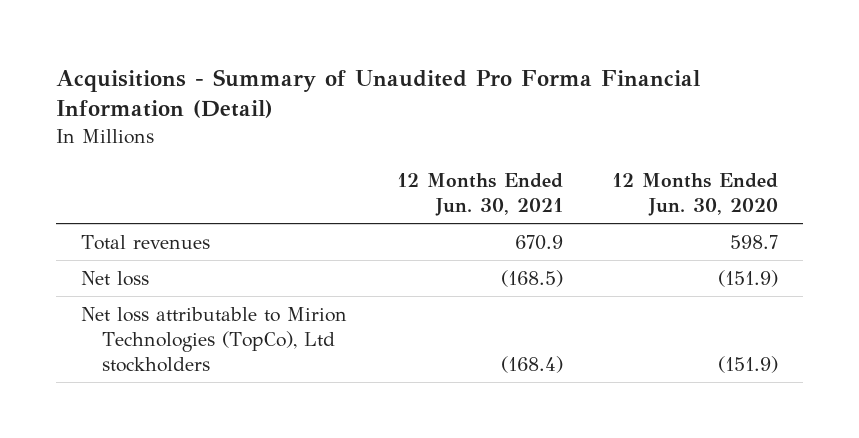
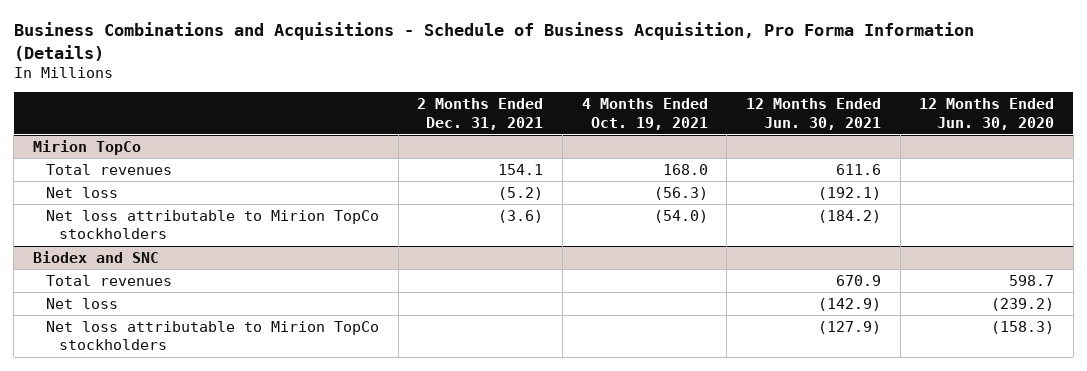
[56,69,701,119] Acquisitions - Summary of Unaudited Pro Forma Financial Information (Detail) -> [13,22,974,61] Business Combinations and Acquisitions - Schedule of Business Acquisition, Pro Forma Information (Details)
none -> [417,98,544,130] 2 Months Ended Dec. 31, 2021
none -> [581,98,708,130] 4 Months Ended Oct. 19, 2021
none -> [33,139,142,155] Mirion TopCo
none -> [46,163,173,175] Total revenues
none -> [46,186,119,198] Net loss
none -> [46,209,380,240] Net loss attributable to Mirion TopCo stockholders
none -> [33,250,160,263] Biodex and SNC
[500,269,563,287] (168.5) -> [817,297,881,311] (142.9)
[718,269,779,287] (151.9) -> [991,297,1055,311] (239.2)
[80,306,347,372] Net loss attributable to Mirion Technologies (TopCo), Ltd stockholders -> [46,320,380,351] Net loss attributable to Mirion TopCo stockholders
[500,355,563,373] (168.4) -> [817,320,881,334] (127.9)
[718,355,779,373] (151.9) -> [991,320,1055,334] (158.3)

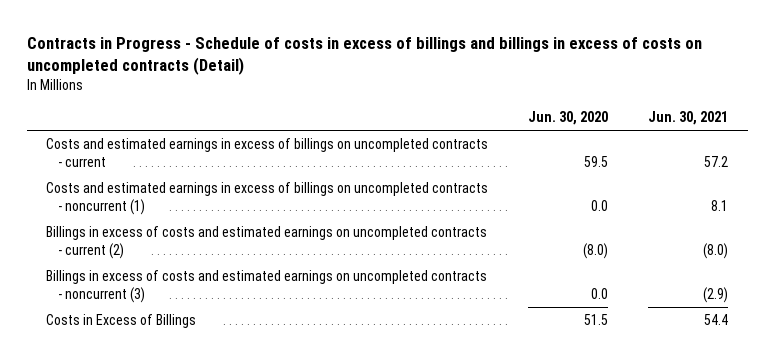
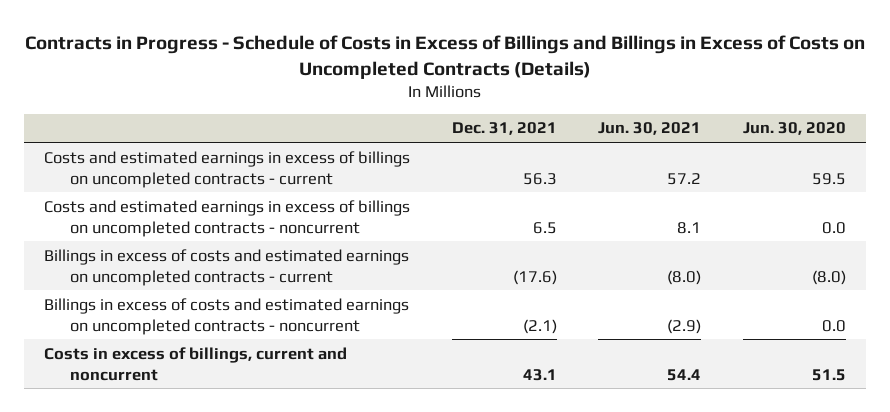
[26,36,702,75] Contracts in Progress - Schedule of costs in excess of billings and billings in excess of costs on uncompleted contracts (Detail) -> [24,35,865,80] Contracts in Progress - Schedule of Costs in Excess of Billings and Billings in Excess of Costs on Uncompleted Contracts (Details)
none -> [451,122,557,136] Dec. 31, 2021
[46,182,489,216] Costs and estimated earnings in excess of billings on uncompleted contracts - noncurrent (1) -> [44,199,411,237] Costs and estimated earnings in excess of billings on uncompleted contracts - noncurrent
[46,226,488,260] Billings in excess of costs and estimated earnings on uncompleted contracts - current (2) -> [44,248,410,286] Billings in excess of costs and estimated earnings on uncompleted contracts - current
[46,270,488,304] Billings in excess of costs and estimated earnings on uncompleted contracts - noncurrent (3) -> [44,297,410,335] Billings in excess of costs and estimated earnings on uncompleted contracts - noncurrent
[46,314,197,329] Costs in Excess of Billings -> [44,346,348,381] Costs in excess of billings, current and noncurrent

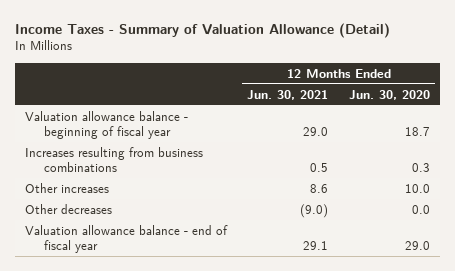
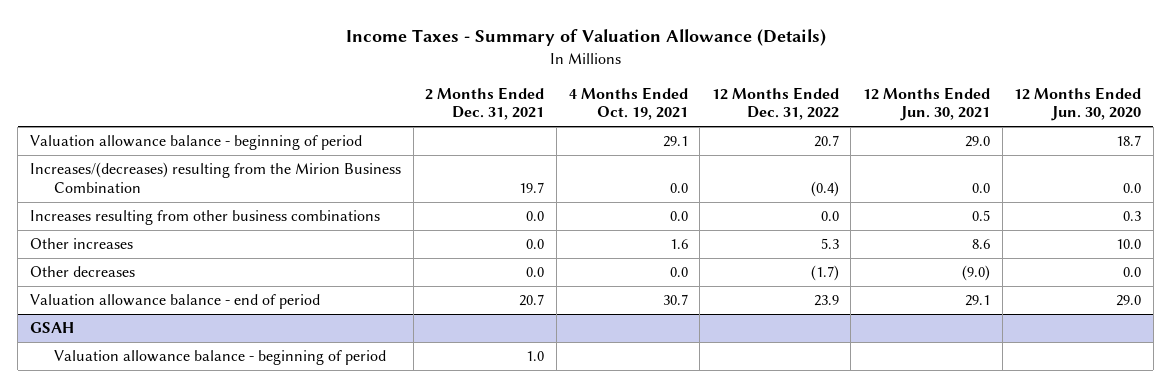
[14,22,390,38] Income Taxes - Summary of Valuation Allowance (Detail) -> [345,29,826,47] Income Taxes - Summary of Valuation Allowance (Details)
none -> [425,86,545,121] 2 Months Ended Dec. 31, 2021
none -> [568,86,688,121] 4 Months Ended Oct. 19, 2021
none -> [711,86,839,121] 12 Months Ended Dec. 31, 2022
[25,110,189,140] Valuation allowance balance - beginning of fiscal year -> [30,135,363,151] Valuation allowance balance - beginning of period
none -> [30,162,402,193] Increases/(decreases) resulting from the Mirion Business Combination
[25,146,204,173] Increases resulting from business combinations -> [30,210,381,226] Increases resulting from other business combinations
[25,224,229,254] Valuation allowance balance - end of fiscal year -> [30,294,321,310] Valuation allowance balance - end of period
none -> [30,322,75,334] GSAH
none -> [54,350,387,366] Valuation allowance balance - beginning of period

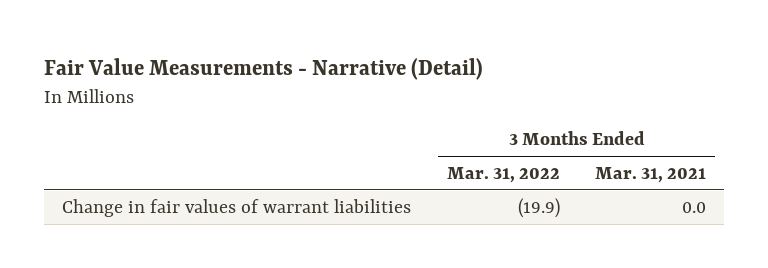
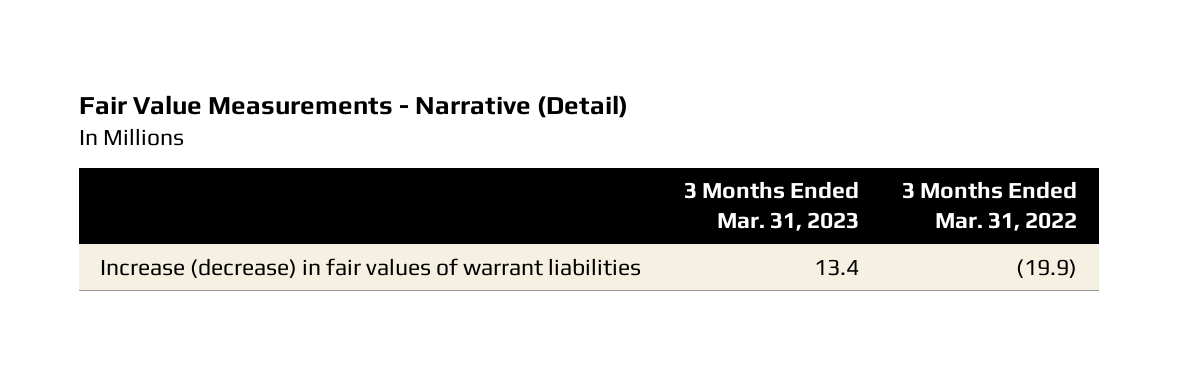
[595,166,707,183] Mar. 31, 2021 -> none
none -> [684,181,860,231] 3 Months Ended Mar. 31, 2023
[61,199,411,218] Change in fair values of warrant liabilities -> [100,257,642,278] Increase (decrease) in fair values of warrant liabilities

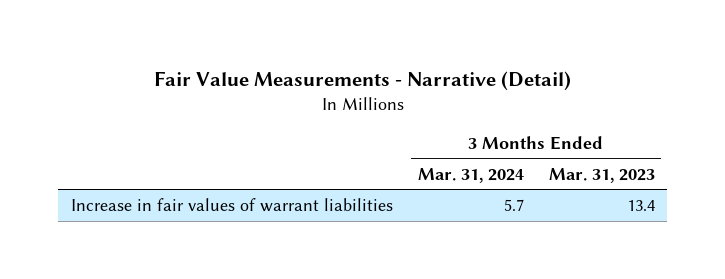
[902,181,1078,231] 3 Months Ended Mar. 31, 2022 -> none
none -> [417,167,524,183] Mar. 31, 2024
[100,257,642,278] Increase (decrease) in fair values of warrant liabilities -> [70,198,393,213] Increase in fair values of warrant liabilities

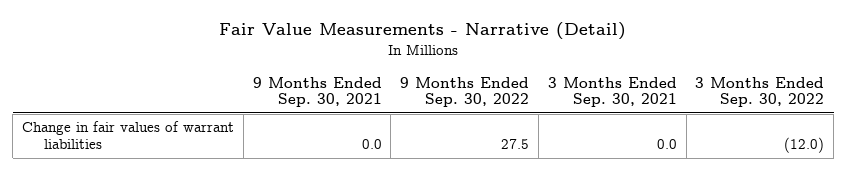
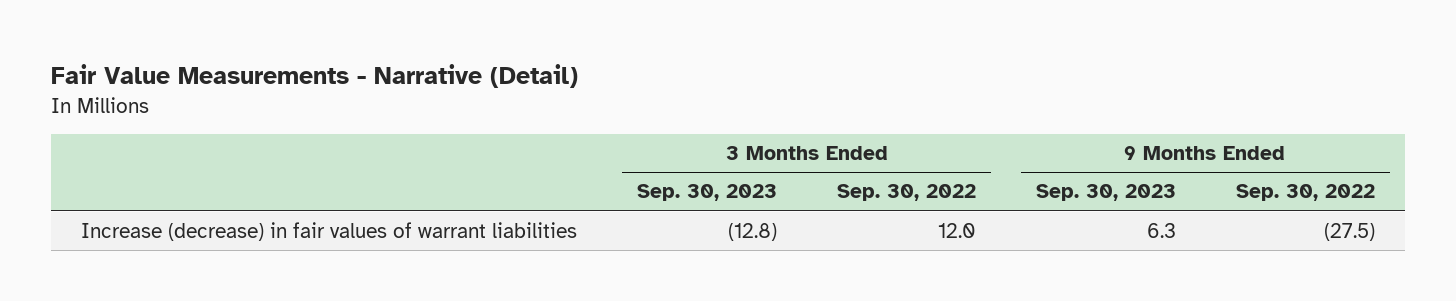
[252,76,382,108] 9 Months Ended Sep. 30, 2021 -> none
[547,76,677,108] 3 Months Ended Sep. 30, 2021 -> none
none -> [637,184,778,202] Sep. 30, 2023
none -> [1035,184,1176,202] Sep. 30, 2023
[21,121,234,150] Change in fair values of warrant liabilities -> [81,222,578,242] Increase (decrease) in fair values of warrant liabilities
[501,139,530,150] 27.5 -> [1323,223,1375,242] (27.5)
[784,137,825,154] (12.0) -> [938,223,977,239] 12.0

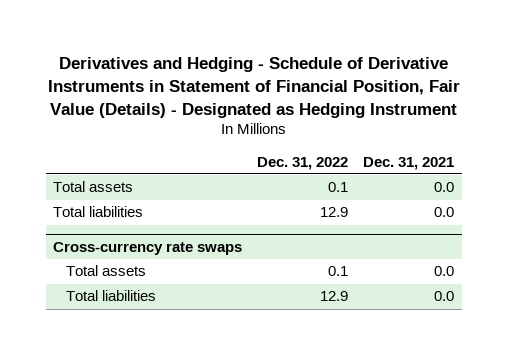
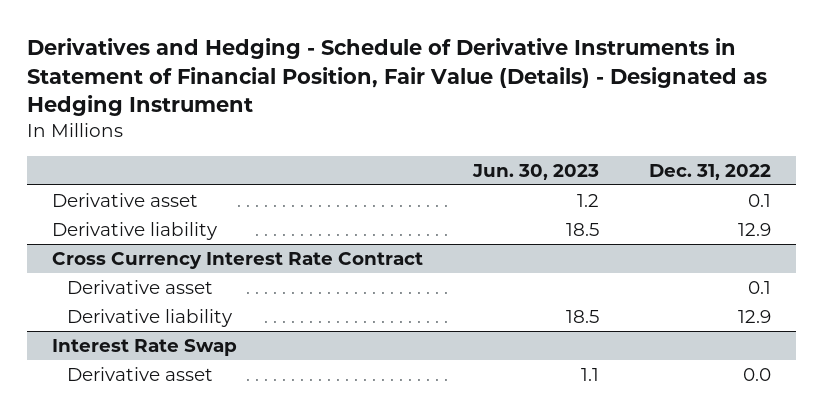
[363,156,455,170] Dec. 31, 2021 -> none
none -> [471,163,599,180] Jun. 30, 2023
[53,181,134,193] Total assets -> [51,192,198,207] Derivative asset
[53,206,144,218] Total liabilities -> [51,221,217,240] Derivative liability
[53,241,243,255] Cross-currency rate swaps -> [51,251,423,269] Cross Currency Interest Rate Contract
[66,265,147,277] Total assets -> [67,279,214,294] Derivative asset
[66,290,157,302] Total liabilities -> [67,308,233,327] Derivative liability
none -> [51,338,237,356] Interest Rate Swap
none -> [67,366,214,381] Derivative asset

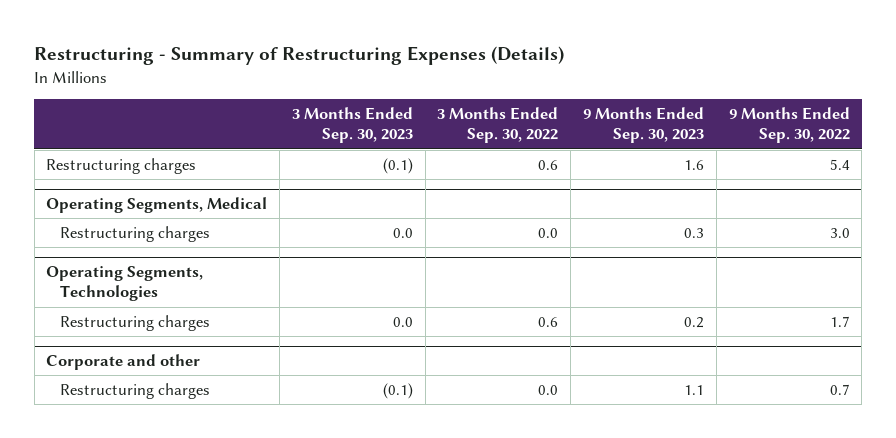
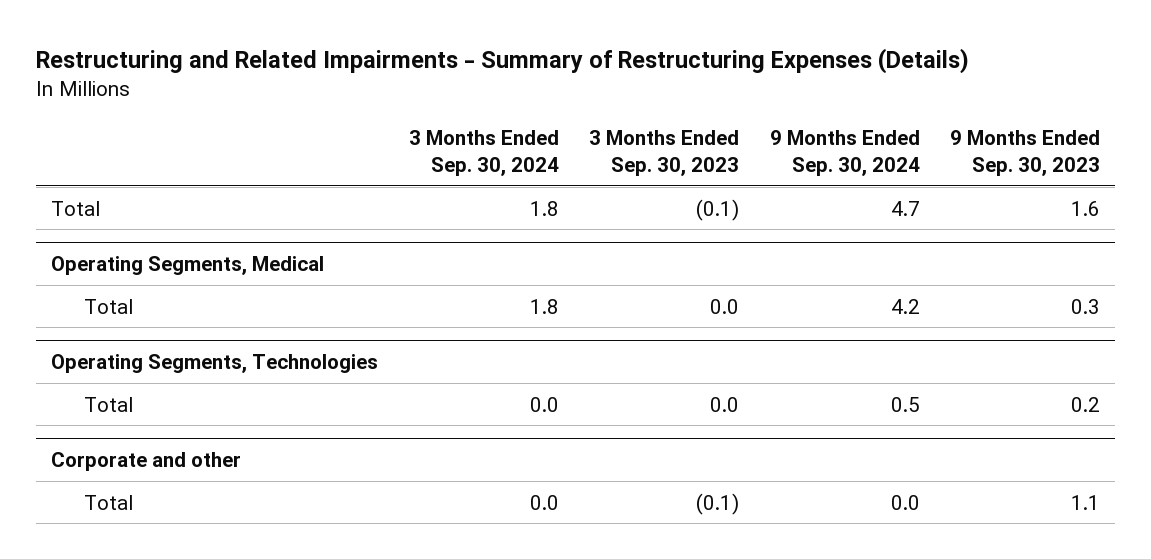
[34,45,565,65] Restructuring - Summary of Restructuring Expenses (Details) -> [36,48,970,75] Restructuring and Related Impairments - Summary of Restructuring Expenses (Details)
[437,107,559,144] 3 Months Ended Sep. 30, 2022 -> none
[728,107,850,144] 9 Months Ended Sep. 30, 2022 -> none
none -> [408,130,559,176] 3 Months Ended Sep. 30, 2024
none -> [769,130,920,176] 9 Months Ended Sep. 30, 2024
[46,158,197,175] Restructuring charges -> [51,200,101,216] Total
[59,226,210,243] Restructuring charges -> [83,298,133,314] Total
[59,315,210,332] Restructuring charges -> [83,396,133,412] Total
[59,383,210,400] Restructuring charges -> [83,494,133,510] Total

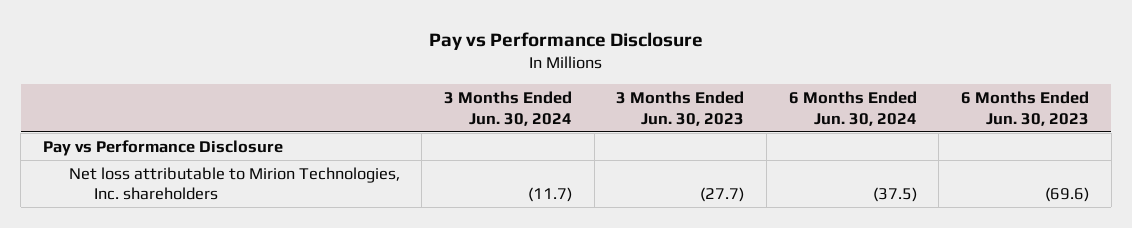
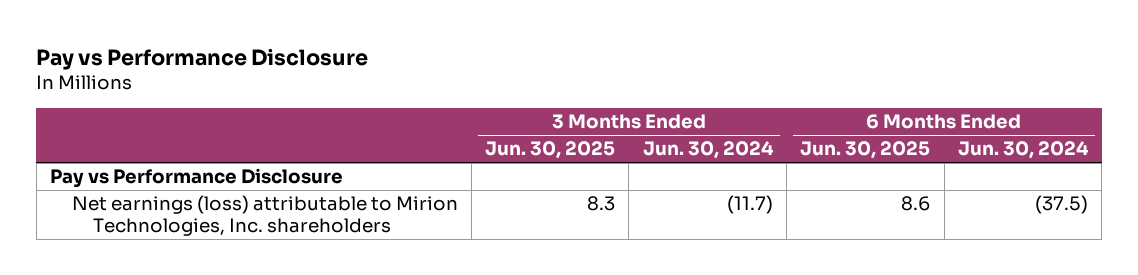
[616,91,745,126] 3 Months Ended Jun. 30, 2023 -> none
[960,91,1089,126] 6 Months Ended Jun. 30, 2023 -> none
none -> [485,141,616,160] Jun. 30, 2025
none -> [800,141,931,160] Jun. 30, 2025
[68,166,400,201] Net loss attributable to Mirion Technologies, Inc. shareholders -> [71,195,458,237] Net earnings (loss) attributable to Mirion Technologies, Inc. shareholders

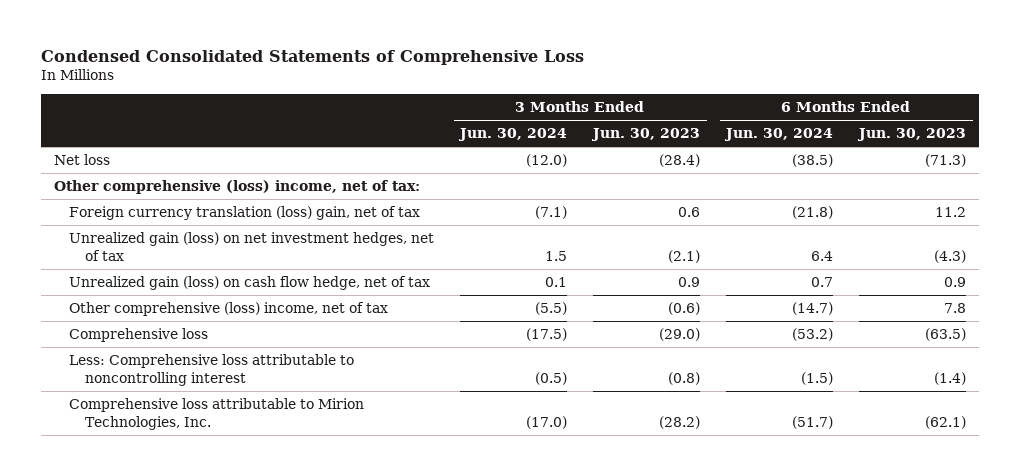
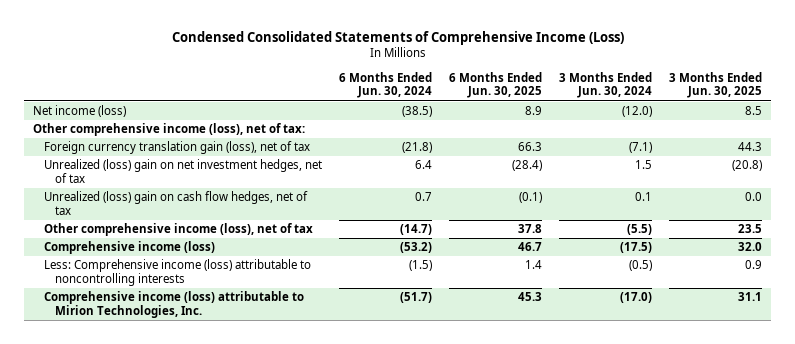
[40,49,584,65] Condensed Consolidated Statements of Comprehensive Loss -> [171,31,624,46] Condensed Consolidated Statements of Comprehensive Income (Loss)
[591,128,701,142] Jun. 30, 2023 -> none
[857,128,967,142] Jun. 30, 2023 -> none
none -> [449,72,543,99] 6 Months Ended Jun. 30, 2025
none -> [669,72,763,99] 3 Months Ended Jun. 30, 2025
[53,154,110,166] Net loss -> [32,105,126,118] Net income (loss)
[53,180,420,195] Other comprehensive (loss) income, net of tax: -> [32,123,305,137] Other comprehensive income (loss), net of tax:
[69,206,421,221] Foreign currency translation (loss) gain, net of tax -> [44,141,311,155] Foreign currency translation gain (loss), net of tax
[69,232,435,261] Unrealized gain (loss) on net investment hedges, net of tax -> [44,159,323,183] Unrealized (loss) gain on net investment hedges, net of tax
[69,276,431,291] Unrealized gain (loss) on cash flow hedge, net of tax -> [44,191,309,215] Unrealized (loss) gain on cash flow hedges, net of tax
[69,302,389,317] Other comprehensive (loss) income, net of tax -> [44,223,314,237] Other comprehensive income (loss), net of tax
[69,328,209,343] Comprehensive loss -> [44,241,216,255] Comprehensive income (loss)
[69,354,355,386] Less: Comprehensive loss attributable to noncontrolling interest -> [44,259,312,286] Less: Comprehensive income (loss) attributable to noncontrolling interests
[69,398,365,430] Comprehensive loss attributable to Mirion Technologies, Inc. -> [44,291,305,318] Comprehensive income (loss) attributable to Mirion Technologies, Inc.

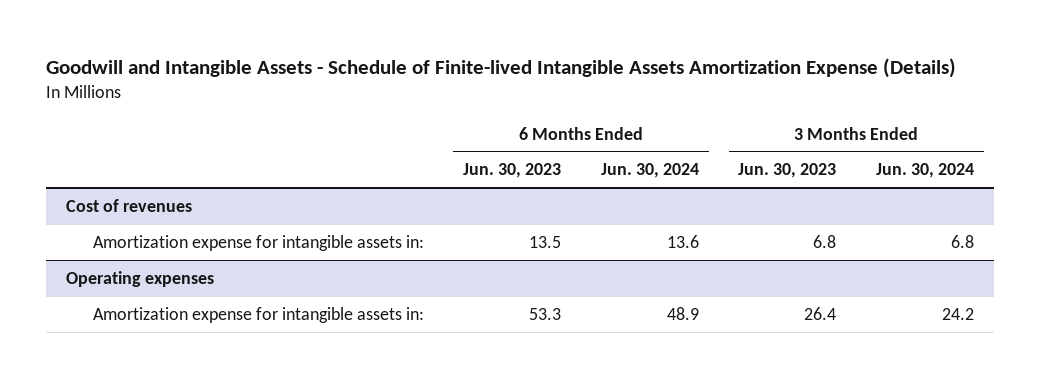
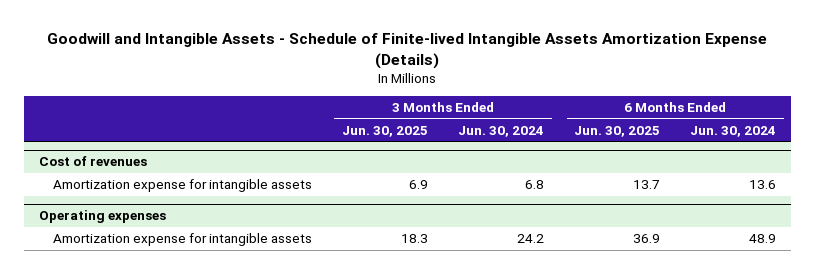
[463,163,562,179] Jun. 30, 2023 -> none
[738,163,837,179] Jun. 30, 2023 -> none
none -> [341,125,428,137] Jun. 30, 2025
none -> [574,125,661,137] Jun. 30, 2025
[92,234,424,251] Amortization expense for intangible assets in: -> [52,179,312,193] Amortization expense for intangible assets
[92,306,424,323] Amortization expense for intangible assets in: -> [52,233,312,247] Amortization expense for intangible assets

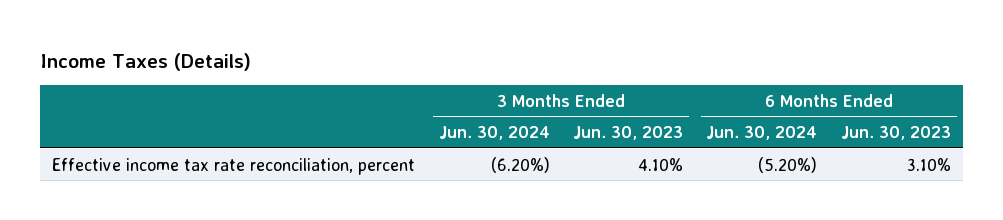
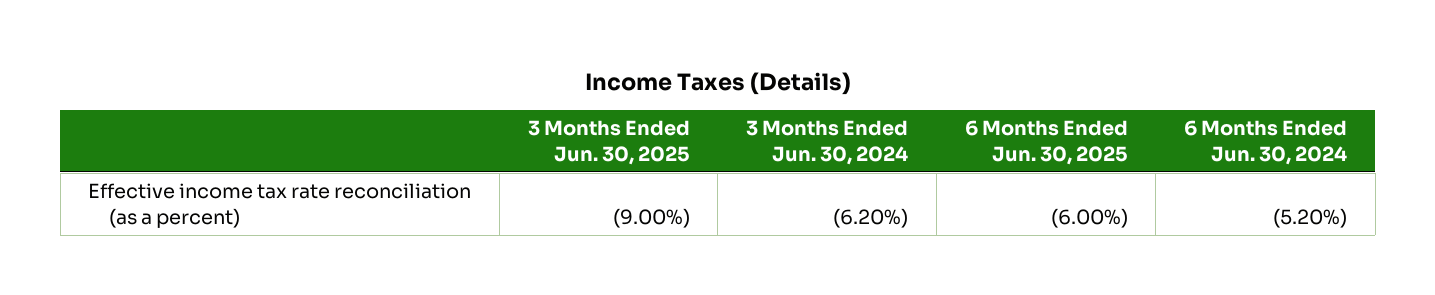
[573,126,684,141] Jun. 30, 2023 -> none
[840,126,951,141] Jun. 30, 2023 -> none
none -> [527,120,690,165] 3 Months Ended Jun. 30, 2025
none -> [964,120,1128,165] 6 Months Ended Jun. 30, 2025
[52,157,416,175] Effective income tax rate reconciliation, percent -> [88,183,472,228] Effective income tax rate reconciliation (as a percent)

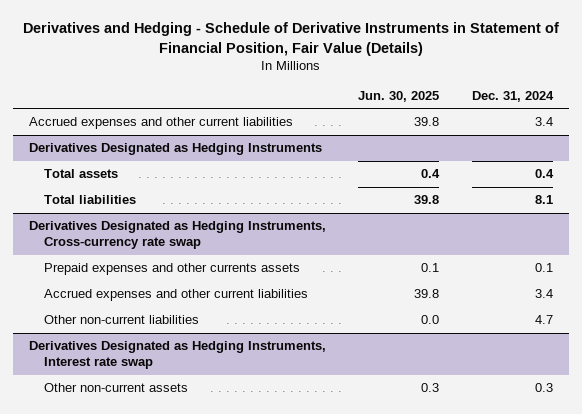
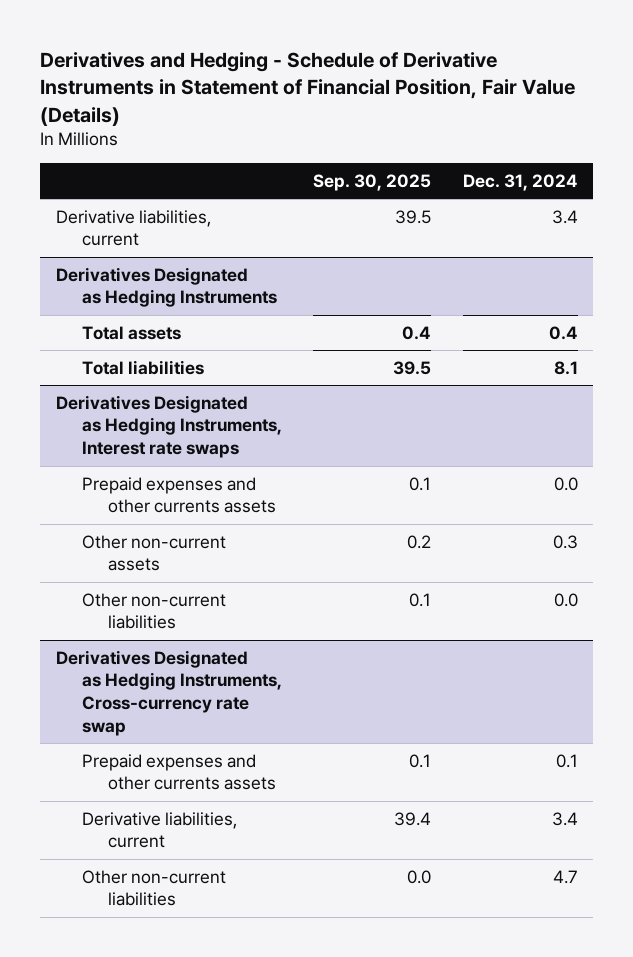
[358,90,440,102] Jun. 30, 2025 -> none
none -> [313,173,432,191] Sep. 30, 2025
[29,117,294,130] Accrued expenses and other current liabilities -> [55,209,212,247] Derivative liabilities, current
none -> [55,394,282,459] Derivatives Designated as Hedging Instruments, Interest rate swaps
none -> [81,476,277,514] Prepaid expenses and other currents assets
none -> [81,534,226,572] Other non-current assets
none -> [81,592,226,630] Other non-current liabilities
[43,289,308,302] Accrued expenses and other current liabilities -> [81,811,238,849] Derivative liabilities, current
[29,341,327,370] Derivatives Designated as Hedging Instruments, Interest rate swap -> none
[43,383,188,393] Other non-current assets -> none

